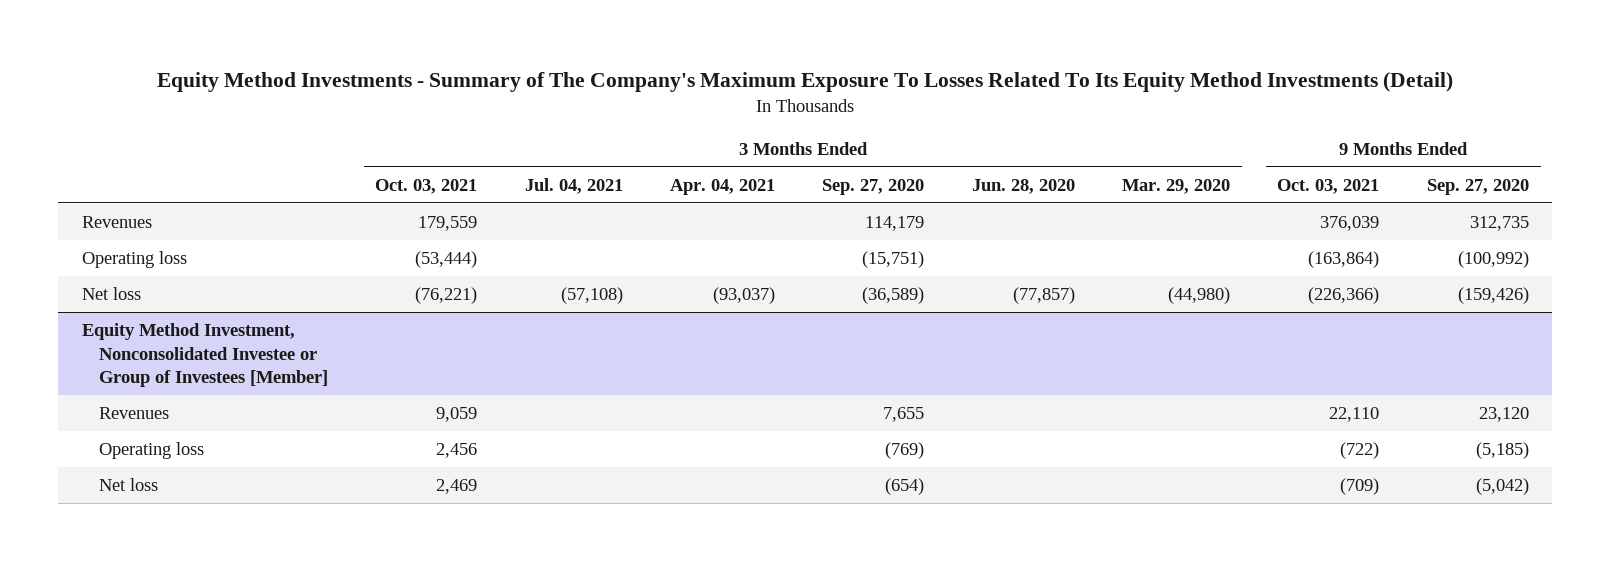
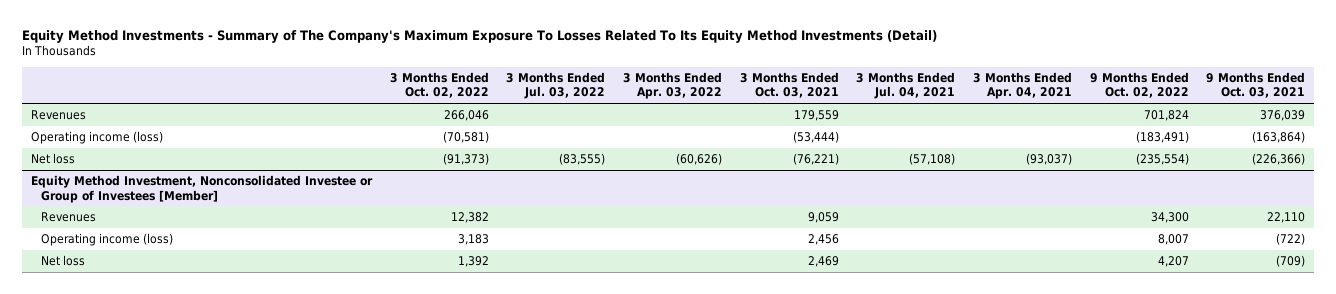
[822,178,925,195] Sep. 27, 2020 -> none
[971,178,1075,194] Jun. 28, 2020 -> none
[1122,178,1231,194] Mar. 29, 2020 -> none
[1426,178,1529,195] Sep. 27, 2020 -> none
none -> [389,71,489,99] 3 Months Ended Oct. 02, 2022
none -> [506,71,606,100] 3 Months Ended Jul. 03, 2022
none -> [623,71,723,100] 3 Months Ended Apr. 03, 2022
none -> [1089,71,1189,99] 9 Months Ended Oct. 02, 2022
[81,250,187,268] Operating loss -> [31,131,164,145] Operating income (loss)
[99,441,205,459] Operating loss -> [40,233,173,247] Operating income (loss)

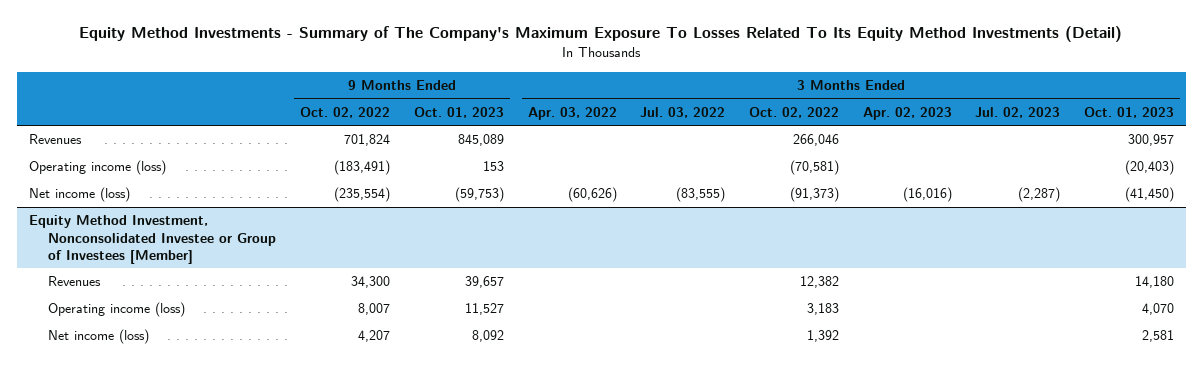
[739,71,839,99] 3 Months Ended Oct. 03, 2021 -> none
[856,71,956,100] 3 Months Ended Jul. 04, 2021 -> none
[972,71,1072,100] 3 Months Ended Apr. 04, 2021 -> none
[1206,71,1306,99] 9 Months Ended Oct. 03, 2021 -> none
none -> [413,106,504,118] Oct. 01, 2023
none -> [862,106,952,120] Apr. 02, 2023
none -> [975,106,1061,118] Jul. 02, 2023
none -> [1084,106,1175,118] Oct. 01, 2023
[31,153,76,165] Net loss -> [28,187,130,203] Net income (loss)
[40,255,85,267] Net loss -> [48,329,150,345] Net income (loss)

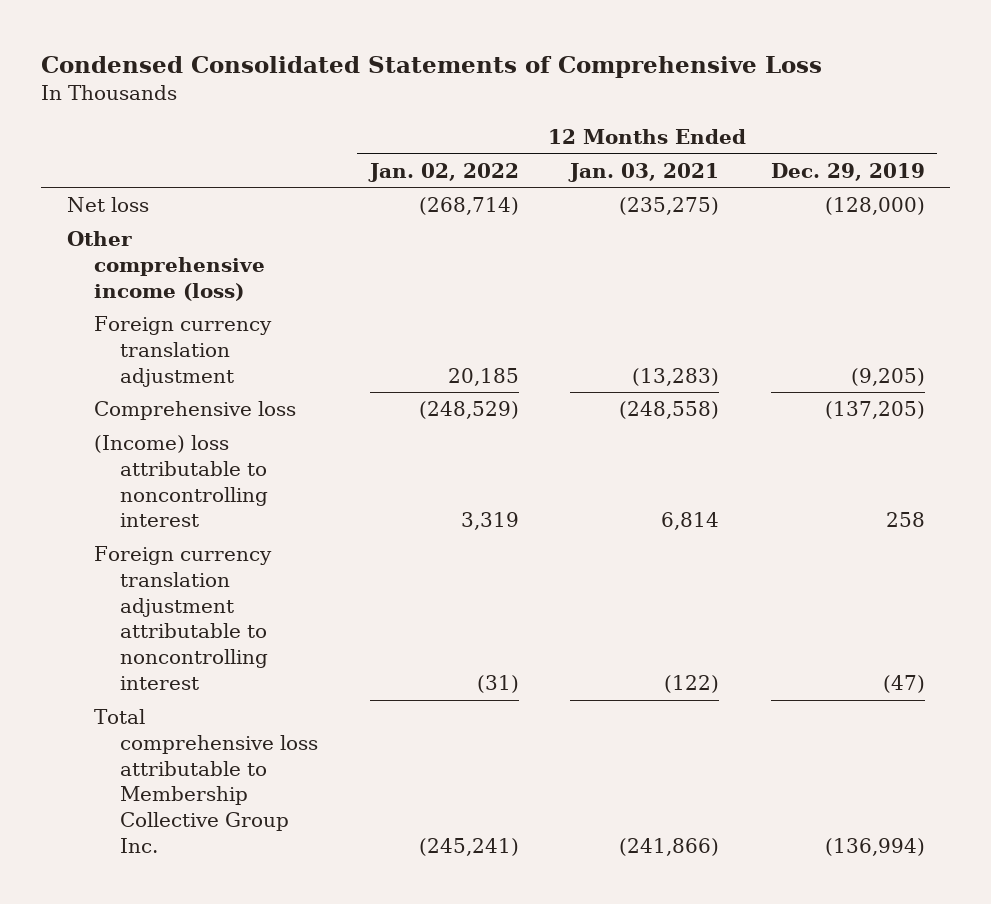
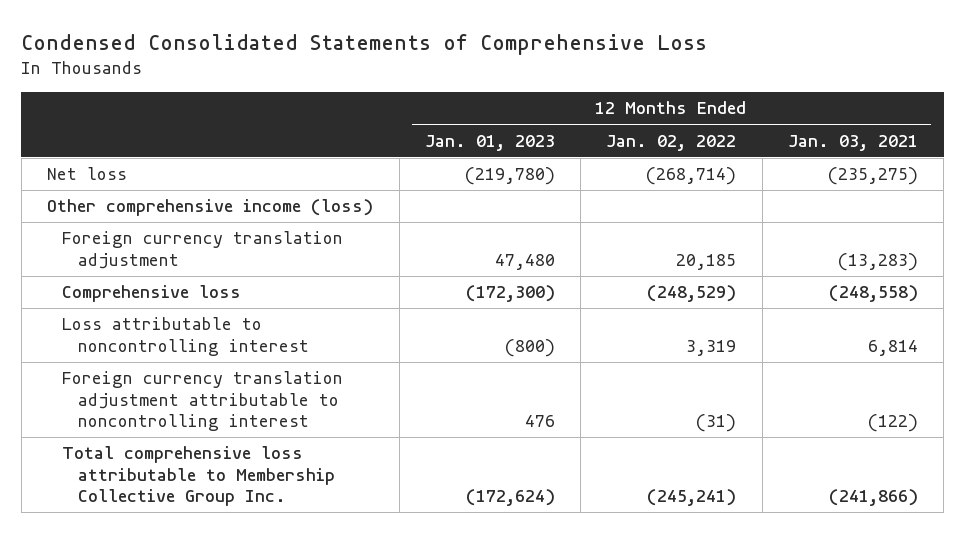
[770,162,925,181] Dec. 29, 2019 -> none
none -> [424,134,555,151] Jan. 01, 2023
[93,435,269,528] (Income) loss attributable to noncontrolling interest -> [62,317,309,356] Loss attributable to noncontrolling interest

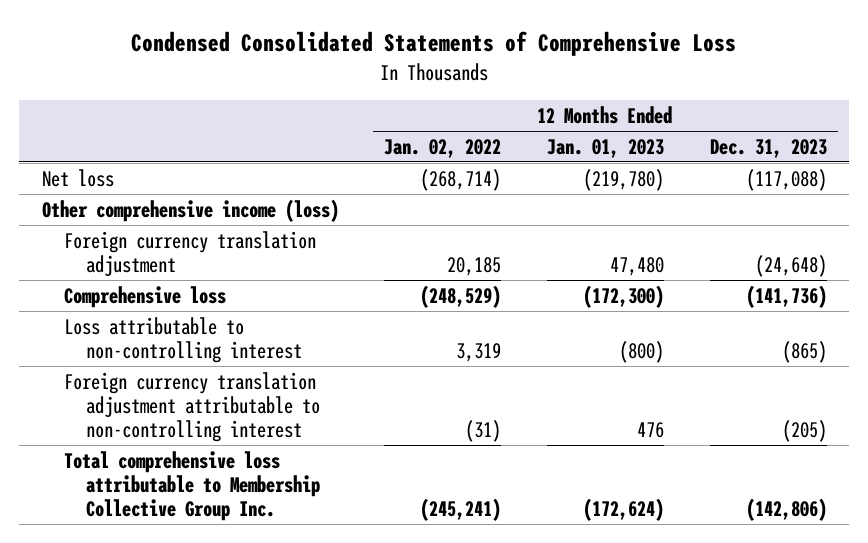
[787,134,918,151] Jan. 03, 2021 -> none
none -> [709,138,827,158] Dec. 31, 2023
[62,317,309,356] Loss attributable to noncontrolling interest -> [64,316,303,363] Loss attributable to non-controlling interest
[62,371,344,432] Foreign currency translation adjustment attributable to noncontrolling interest -> [64,371,321,443] Foreign currency translation adjustment attributable to non-controlling interest

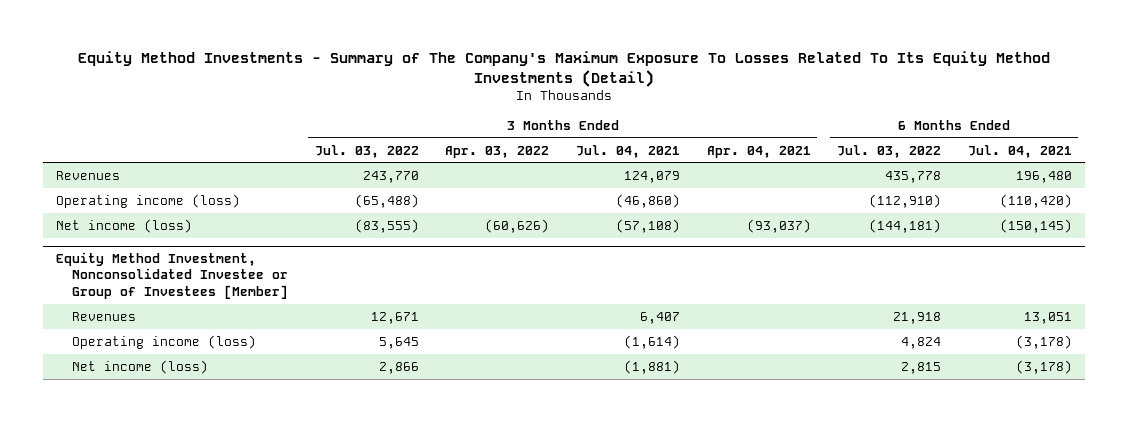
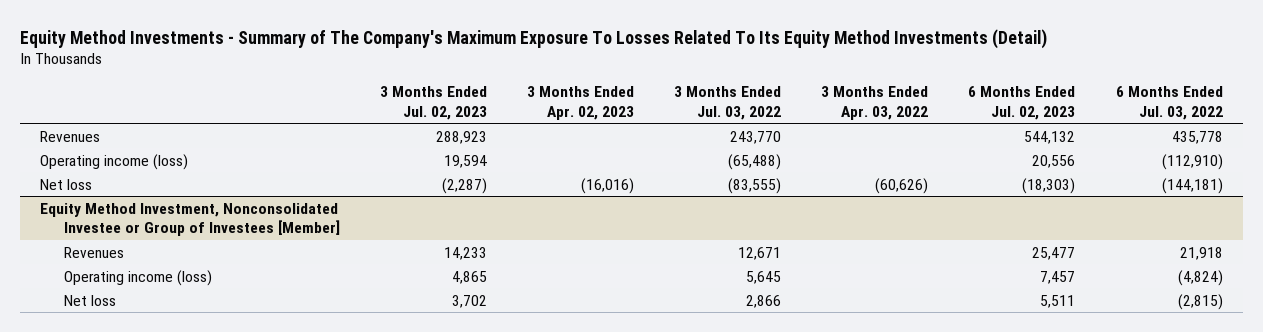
[576,144,681,158] Jul. 04, 2021 -> none
[706,145,811,158] Apr. 04, 2021 -> none
[967,144,1072,158] Jul. 04, 2021 -> none
none -> [380,86,488,120] 3 Months Ended Jul. 02, 2023
none -> [527,86,635,120] 3 Months Ended Apr. 02, 2023
none -> [968,86,1076,120] 6 Months Ended Jul. 02, 2023
[56,218,193,233] Net income (loss) -> [39,178,92,190] Net loss
[901,336,942,349] 4,824 -> [1177,269,1223,286] (4,824)
[72,359,209,374] Net income (loss) -> [63,294,116,306] Net loss
[901,361,942,374] 2,815 -> [1177,293,1223,310] (2,815)

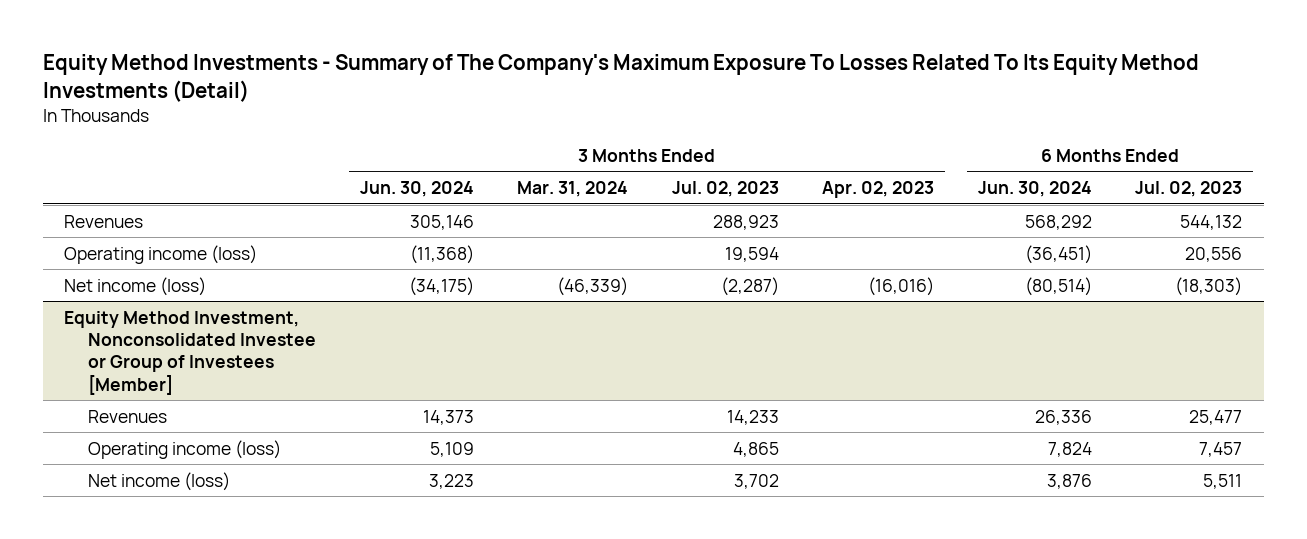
[674,86,782,120] 3 Months Ended Jul. 03, 2022 -> none
[821,86,929,120] 3 Months Ended Apr. 03, 2022 -> none
[1115,86,1223,120] 6 Months Ended Jul. 03, 2022 -> none
none -> [359,181,474,198] Jun. 30, 2024
none -> [517,181,629,198] Mar. 31, 2024
none -> [977,181,1092,198] Jun. 30, 2024
[39,178,92,190] Net loss -> [64,276,207,296] Net income (loss)
[63,294,116,306] Net loss -> [88,471,231,491] Net income (loss)

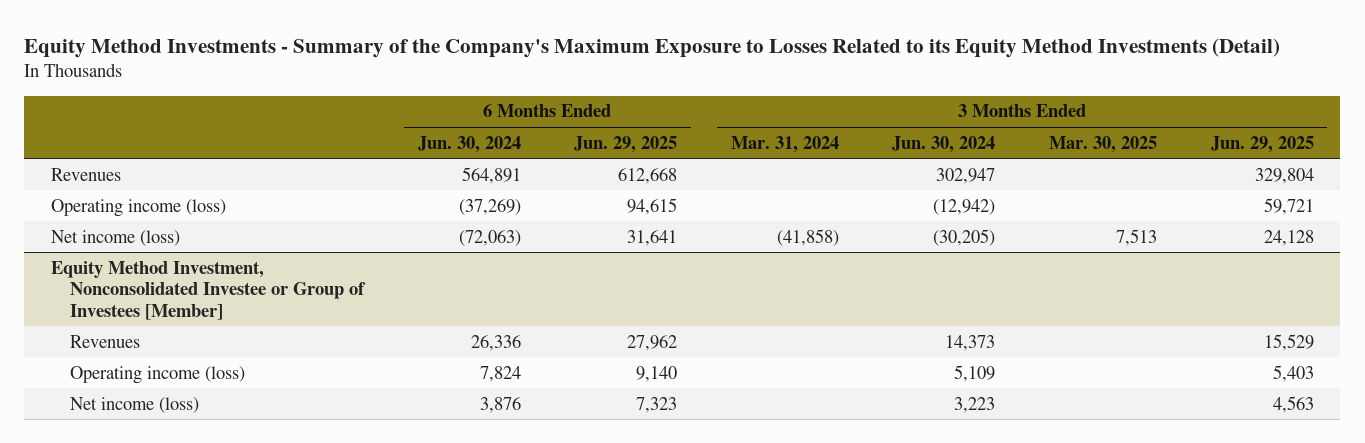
[42,54,1199,102] Equity Method Investments - Summary of The Company's Maximum Exposure To Losses Related To Its Equity Method Investments (Detail) -> [24,37,1281,58] Equity Method Investments - Summary of the Company's Maximum Exposure to Losses Related to its Equity Method Investments (Detail)
[671,181,779,198] Jul. 02, 2023 -> none
[822,181,935,199] Apr. 02, 2023 -> none
[1135,181,1243,198] Jul. 02, 2023 -> none
none -> [574,135,678,153] Jun. 29, 2025
none -> [1048,135,1157,153] Mar. 30, 2025
none -> [1210,135,1314,153] Jun. 29, 2025
[409,214,474,230] 305,146 -> [936,167,996,184] 302,947
[1024,214,1092,230] 568,292 -> [461,166,521,184] 564,891
[409,244,474,264] (11,368) -> [933,198,996,215] (12,942)
[1024,244,1092,264] (36,451) -> [458,198,521,215] (37,269)
[408,276,474,296] (34,175) -> [933,228,996,246] (30,205)
[557,276,629,296] (46,339) -> [776,228,839,246] (41,858)
[1024,276,1092,296] (80,514) -> [458,229,521,246] (72,063)

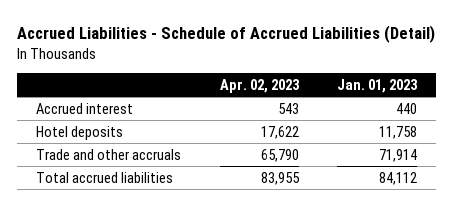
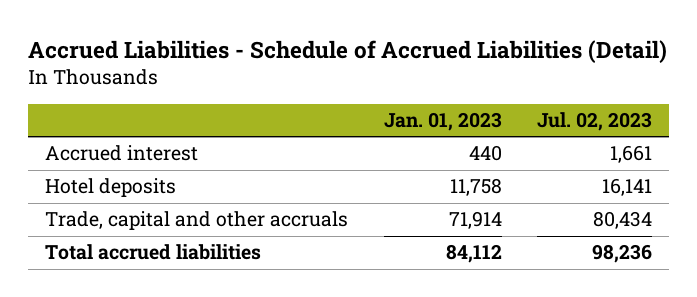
[219,78,300,93] Apr. 02, 2023 -> none
none -> [536,112,652,132] Jul. 02, 2023
[36,148,182,160] Trade and other accruals -> [45,211,349,231] Trade, capital and other accruals

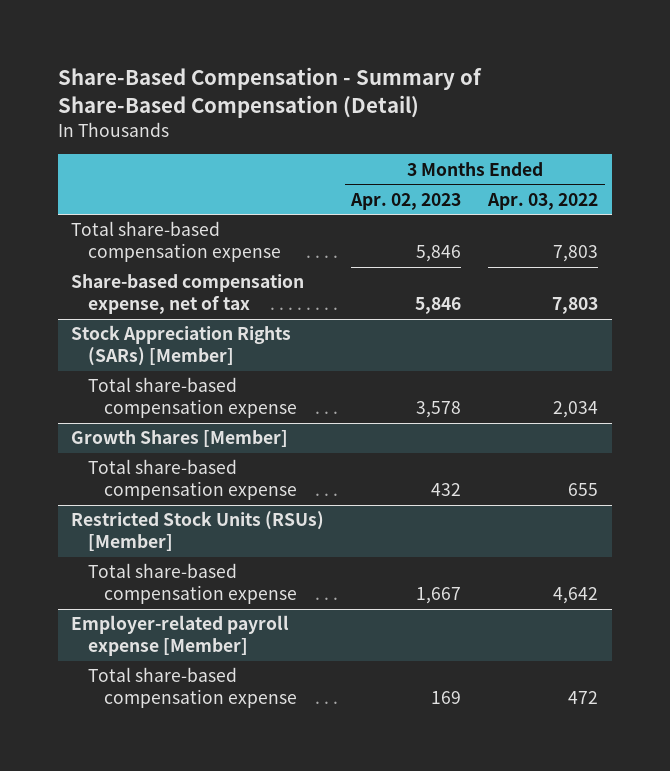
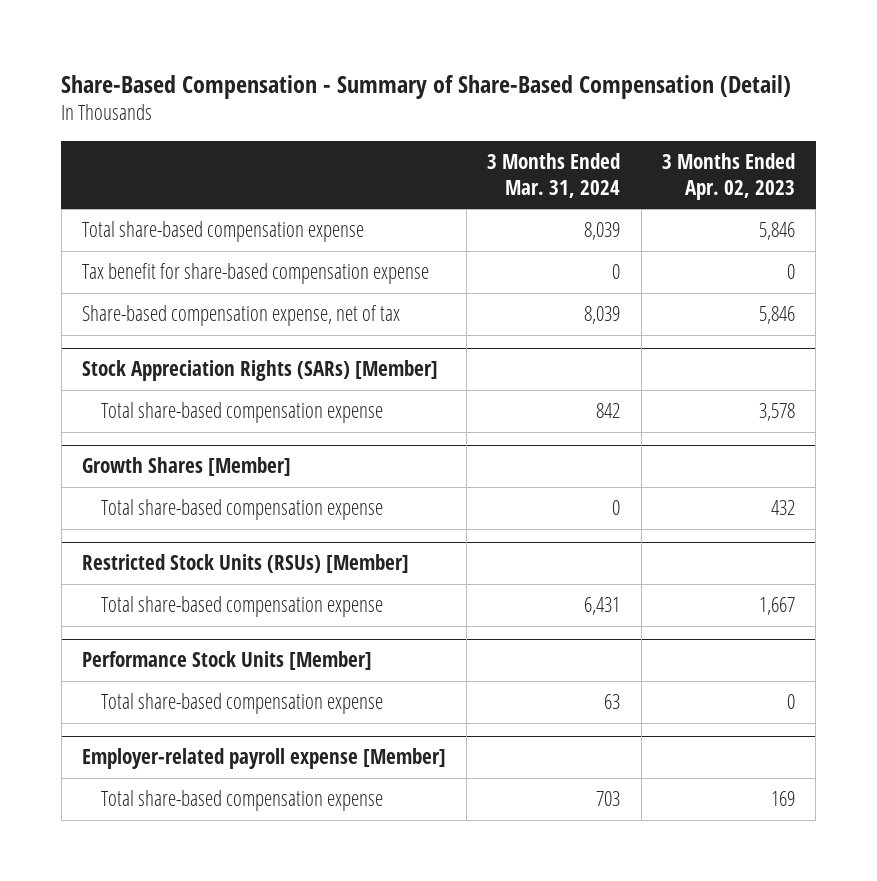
[487,192,599,210] Apr. 03, 2022 -> none
none -> [487,152,621,198] 3 Months Ended Mar. 31, 2024
none -> [81,263,429,285] Tax benefit for share-based compensation expense
none -> [81,651,372,671] Performance Stock Units [Member]
none -> [100,693,383,715] Total share-based compensation expense

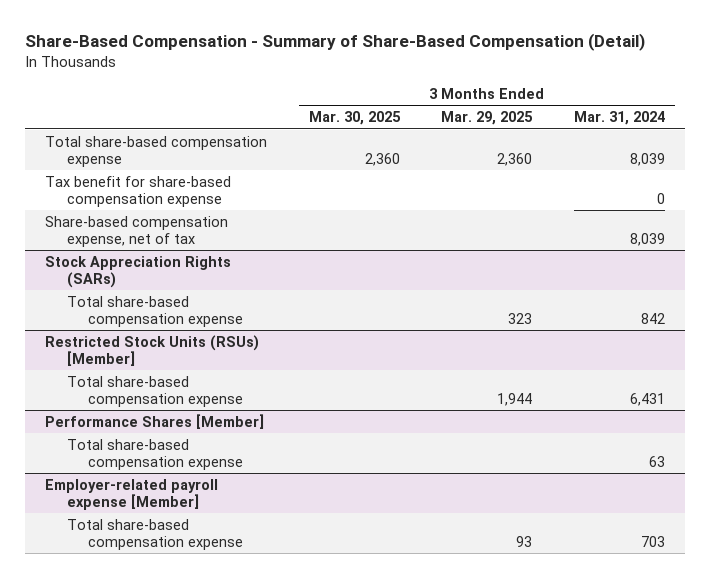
[662,152,796,200] 3 Months Ended Apr. 02, 2023 -> none
none -> [308,111,401,126] Mar. 30, 2025
none -> [441,111,534,126] Mar. 29, 2025
[81,360,438,382] Stock Appreciation Rights (SARs) [Member] -> [45,255,232,288] Stock Appreciation Rights (SARs)
[81,457,291,477] Growth Shares [Member] -> none
[100,499,383,521] Total share-based compensation expense -> none
[81,651,372,671] Performance Stock Units [Member] -> [45,413,265,429] Performance Shares [Member]

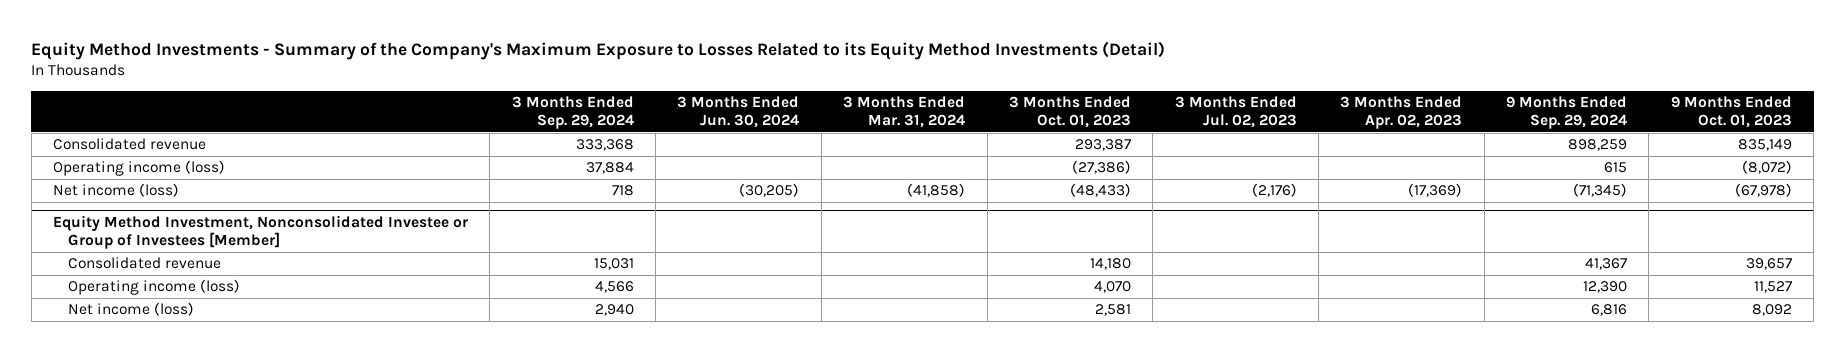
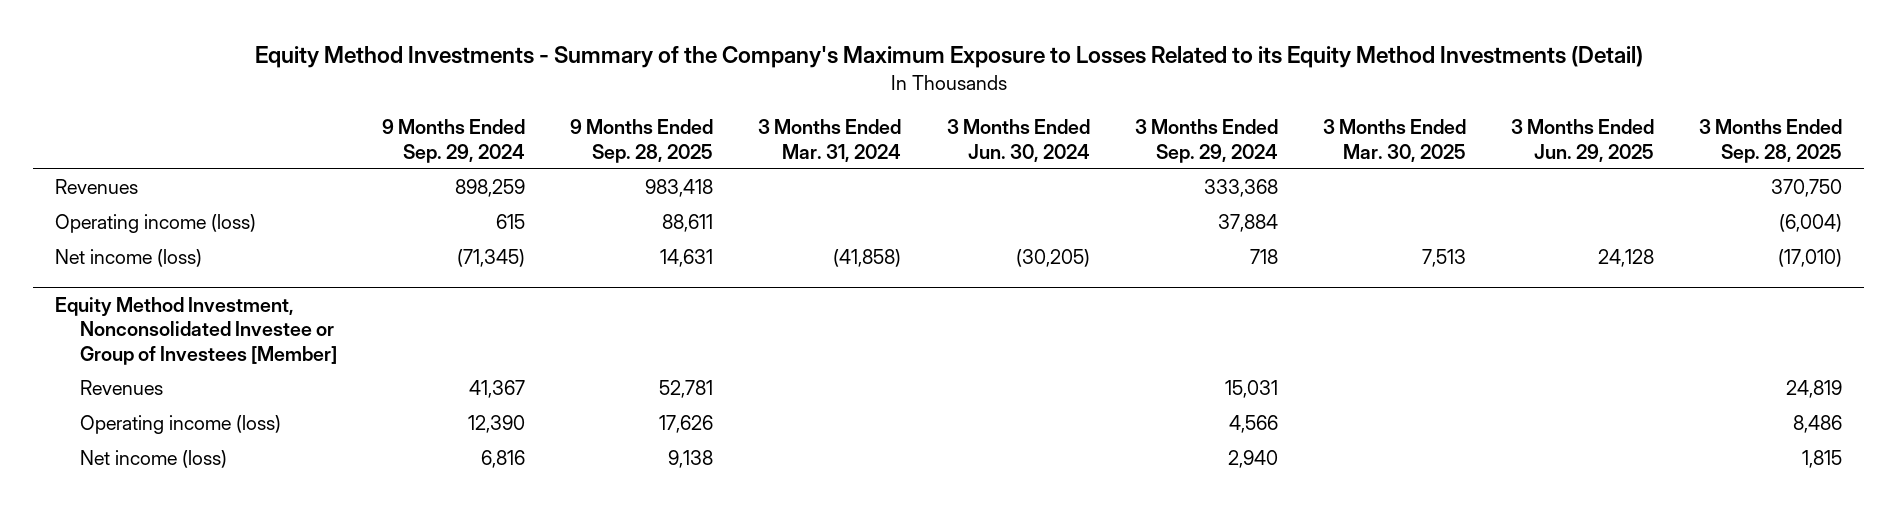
[1008,96,1131,128] 3 Months Ended Oct. 01, 2023 -> none
[1174,96,1297,128] 3 Months Ended Jul. 02, 2023 -> none
[1340,96,1463,129] 3 Months Ended Apr. 02, 2023 -> none
[1670,96,1792,128] 9 Months Ended Oct. 01, 2023 -> none
none -> [570,119,714,163] 9 Months Ended Sep. 28, 2025
none -> [1322,119,1466,162] 3 Months Ended Mar. 30, 2025
none -> [1510,119,1654,162] 3 Months Ended Jun. 29, 2025
none -> [1698,119,1842,163] 3 Months Ended Sep. 28, 2025
[52,138,206,151] Consolidated revenue -> [55,179,139,195] Revenues
[68,257,222,270] Consolidated revenue -> [80,380,164,396] Revenues

